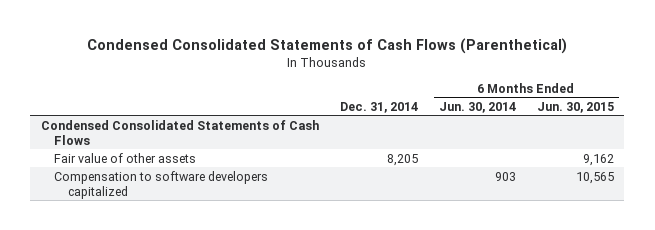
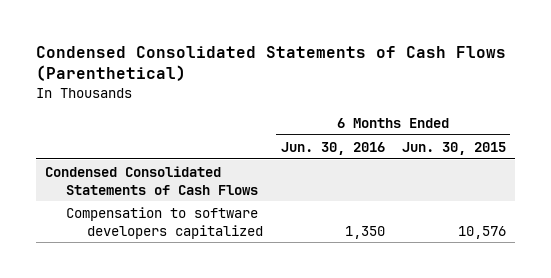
[339,101,418,113] Dec. 31, 2014 -> none
[438,101,516,113] Jun. 30, 2014 -> none
none -> [280,141,385,155] Jun. 30, 2016
[54,152,197,163] Fair value of other assets -> none
[575,171,614,184] 10,565 -> [458,225,507,239] 10,576

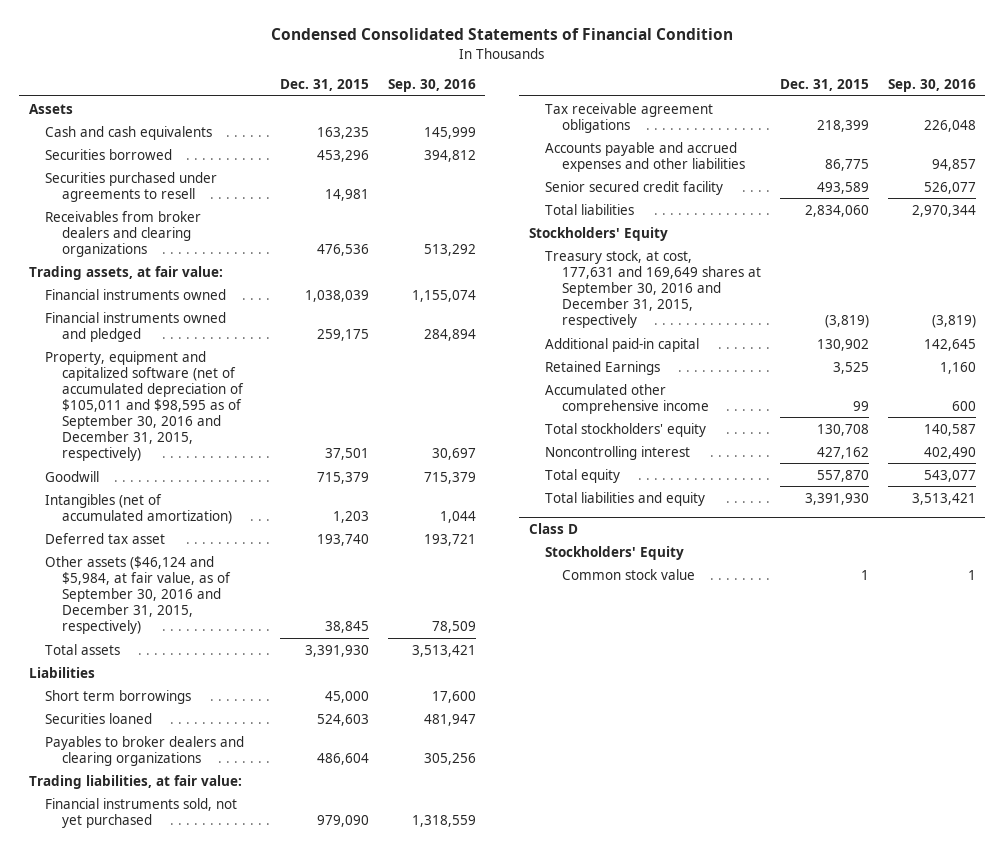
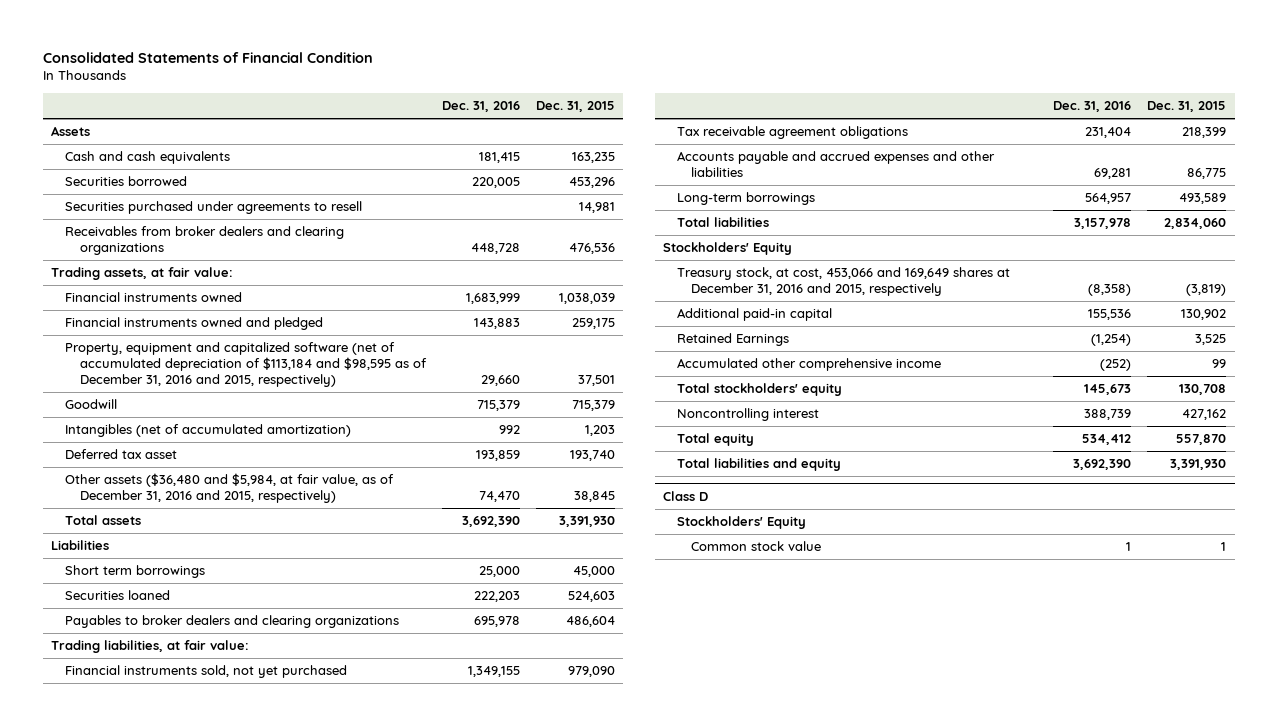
[271,28,734,41] Condensed Consolidated Statements of Financial Condition -> [43,51,374,63] Consolidated Statements of Financial Condition
[387,78,476,92] Sep. 30, 2016 -> none
none -> [441,101,520,113] Dec. 31, 2016
[45,350,244,461] Property, equipment and capitalized software (net of accumulated depreciation of $105,011 and $98,595 as of September 30, 2016 and December 31, 2015, respectively) -> [65,342,427,387] Property, equipment and capitalized software (net of accumulated depreciation of $113,184 and $98,595 as of December 31, 2016 and 2015, respectively)
[45,555,231,634] Other assets ($46,124 and $5,984, at fair value, as of September 30, 2016 and December 31, 2015, respectively) -> [65,473,395,503] Other assets ($36,480 and $5,984, at fair value, as of December 31, 2016 and 2015, respectively)
[545,180,724,195] Senior secured credit facility -> [677,192,816,206] Long-term borrowings
[545,249,761,328] Treasury stock, at cost, 177,631 and 169,649 shares at September 30, 2016 and December 31, 2015, respectively -> [677,267,1011,296] Treasury stock, at cost, 453,066 and 169,649 shares at December 31, 2016 and 2015, respectively

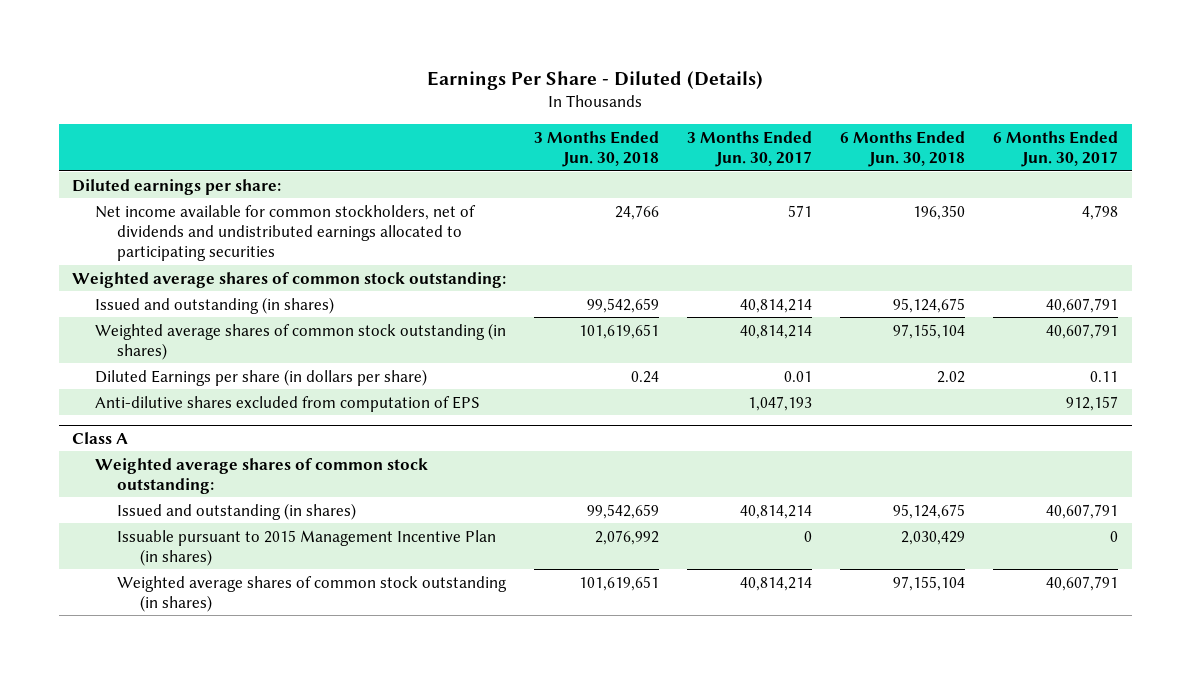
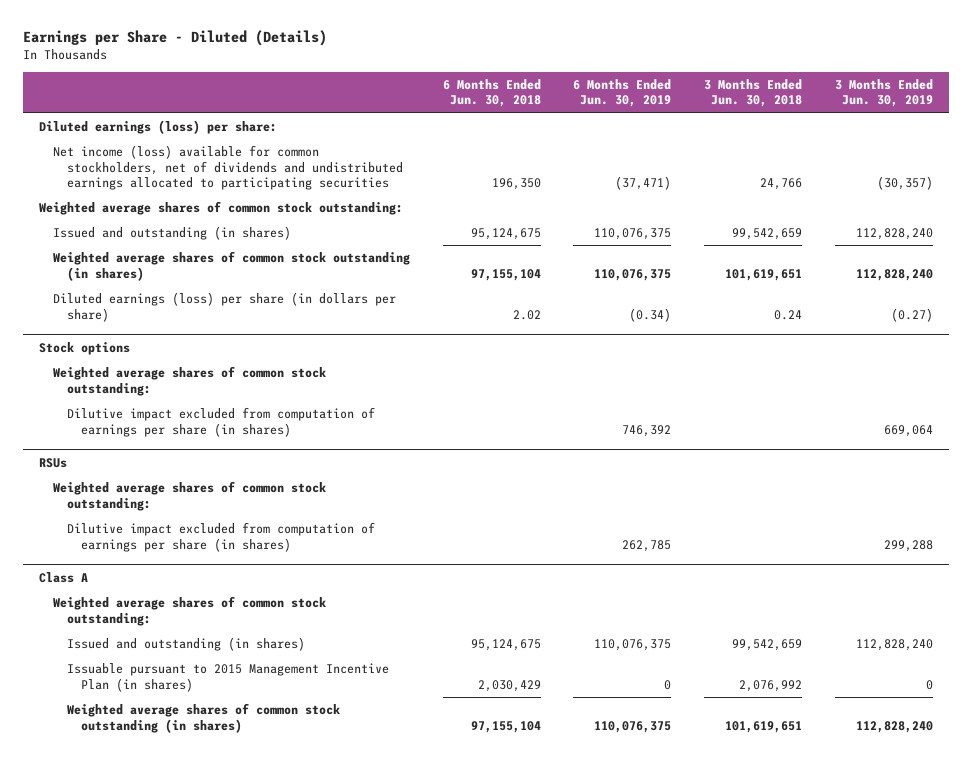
[427,70,764,90] Earnings Per Share - Diluted (Details) -> [22,30,327,47] Earnings per Share - Diluted (Details)
[687,130,813,167] 3 Months Ended Jun. 30, 2017 -> none
[992,130,1118,167] 6 Months Ended Jun. 30, 2017 -> none
none -> [573,79,672,108] 6 Months Ended Jun. 30, 2019
none -> [834,79,933,108] 3 Months Ended Jun. 30, 2019
[72,178,282,195] Diluted earnings per share: -> [39,120,278,135] Diluted earnings (loss) per share:
[94,204,476,262] Net income available for common stockholders, net of dividends and undistributed earnings allocated to participating securities -> [52,145,403,190] Net income (loss) available for common stockholders, net of dividends and undistributed earnings allocated to participating securities
[94,368,427,386] Diluted Earnings per share (in dollars per share) -> [52,292,396,322] Diluted earnings (loss) per share (in dollars per share)
none -> [39,341,131,355] Stock options
none -> [52,366,326,396] Weighted average shares of common stock outstanding:
[94,395,480,412] Anti-dilutive shares excluded from computation of EPS -> [66,407,375,437] Dilutive impact excluded from computation of earnings per share (in shares)
none -> [39,457,68,468] RSUs
none -> [52,481,326,511] Weighted average shares of common stock outstanding:
none -> [66,522,375,552] Dilutive impact excluded from computation of earnings per share (in shares)

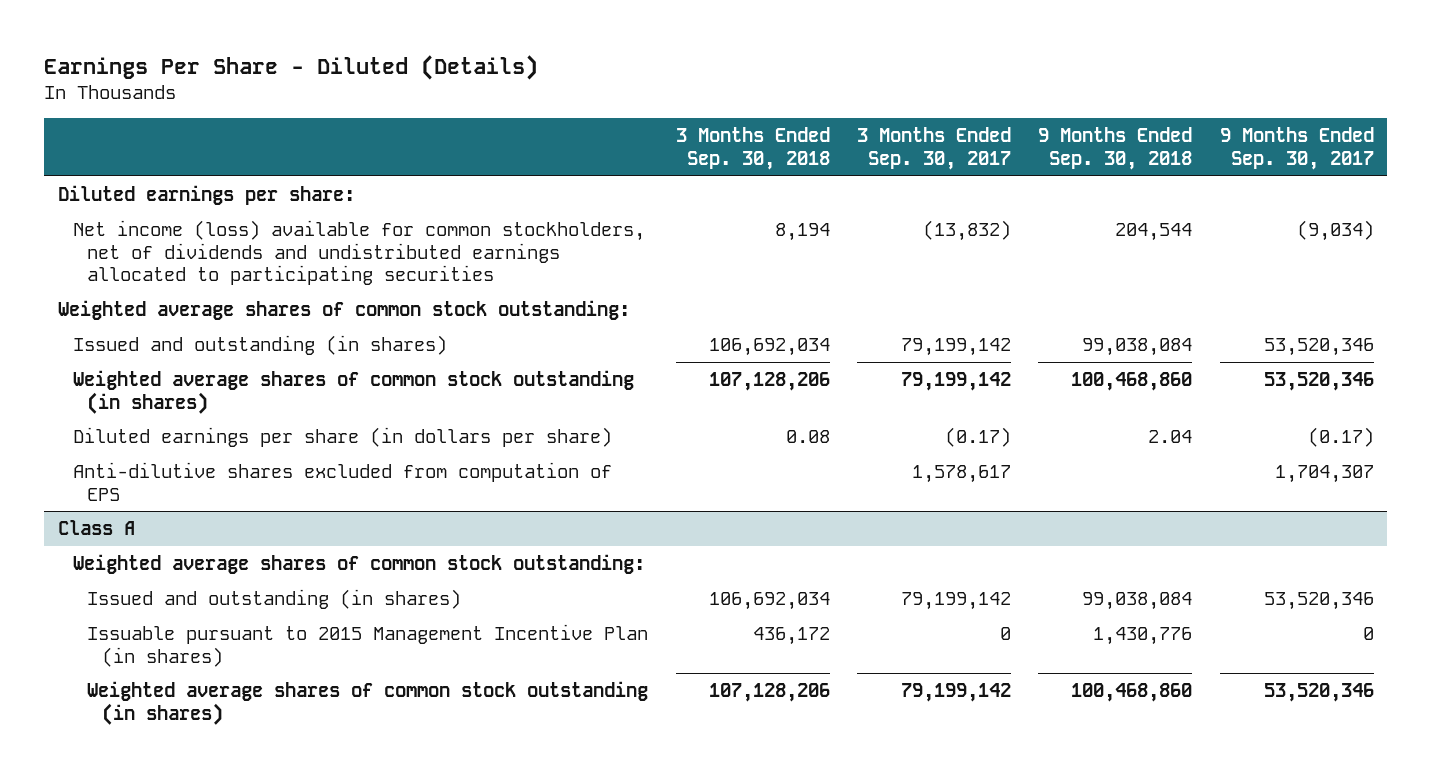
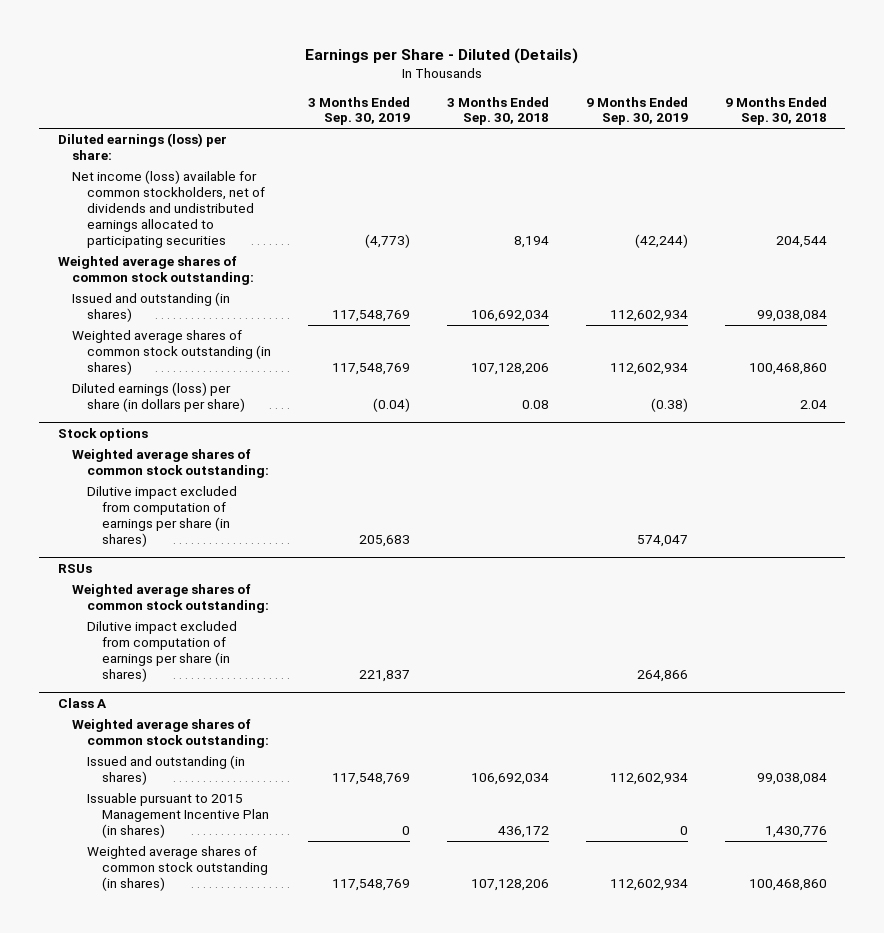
[44,54,539,80] Earnings Per Share - Diluted (Details) -> [305,47,579,64] Earnings per Share - Diluted (Details)
[857,127,1012,171] 3 Months Ended Sep. 30, 2017 -> none
[1219,127,1374,171] 9 Months Ended Sep. 30, 2017 -> none
none -> [308,96,411,126] 3 Months Ended Sep. 30, 2019
none -> [585,96,688,126] 9 Months Ended Sep. 30, 2019
[58,185,356,206] Diluted earnings per share: -> [57,133,227,161] Diluted earnings (loss) per share:
[72,427,612,448] Diluted earnings per share (in dollars per share) -> [72,382,246,413] Diluted earnings (loss) per share (in dollars per share)
none -> [57,428,148,442] Stock options
none -> [72,449,270,479] Weighted average shares of common stock outstanding:
[72,462,612,501] Anti-dilutive shares excluded from computation of EPS -> [87,486,238,548] Dilutive impact excluded from computation of earnings per share (in shares)
none -> [57,564,92,574] RSUs
none -> [72,584,270,614] Weighted average shares of common stock outstanding:
none -> [87,621,238,683] Dilutive impact excluded from computation of earnings per share (in shares)

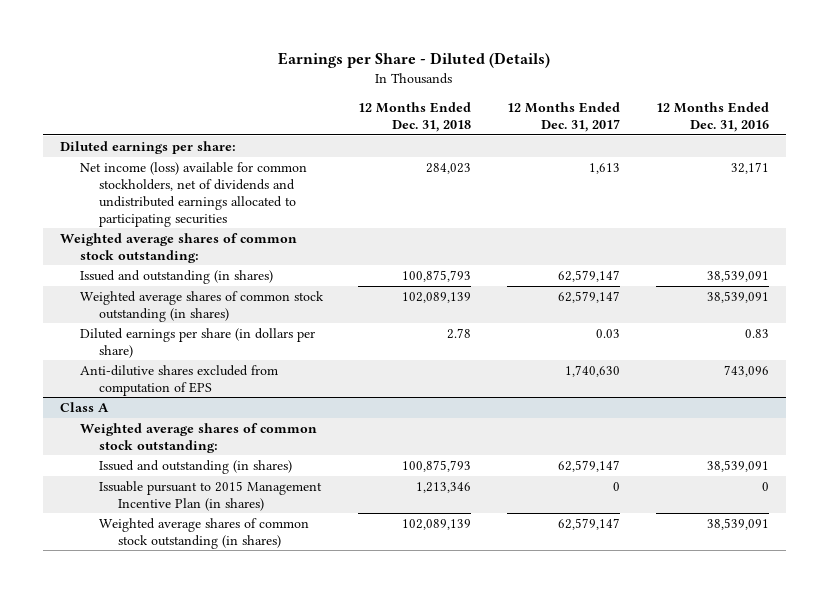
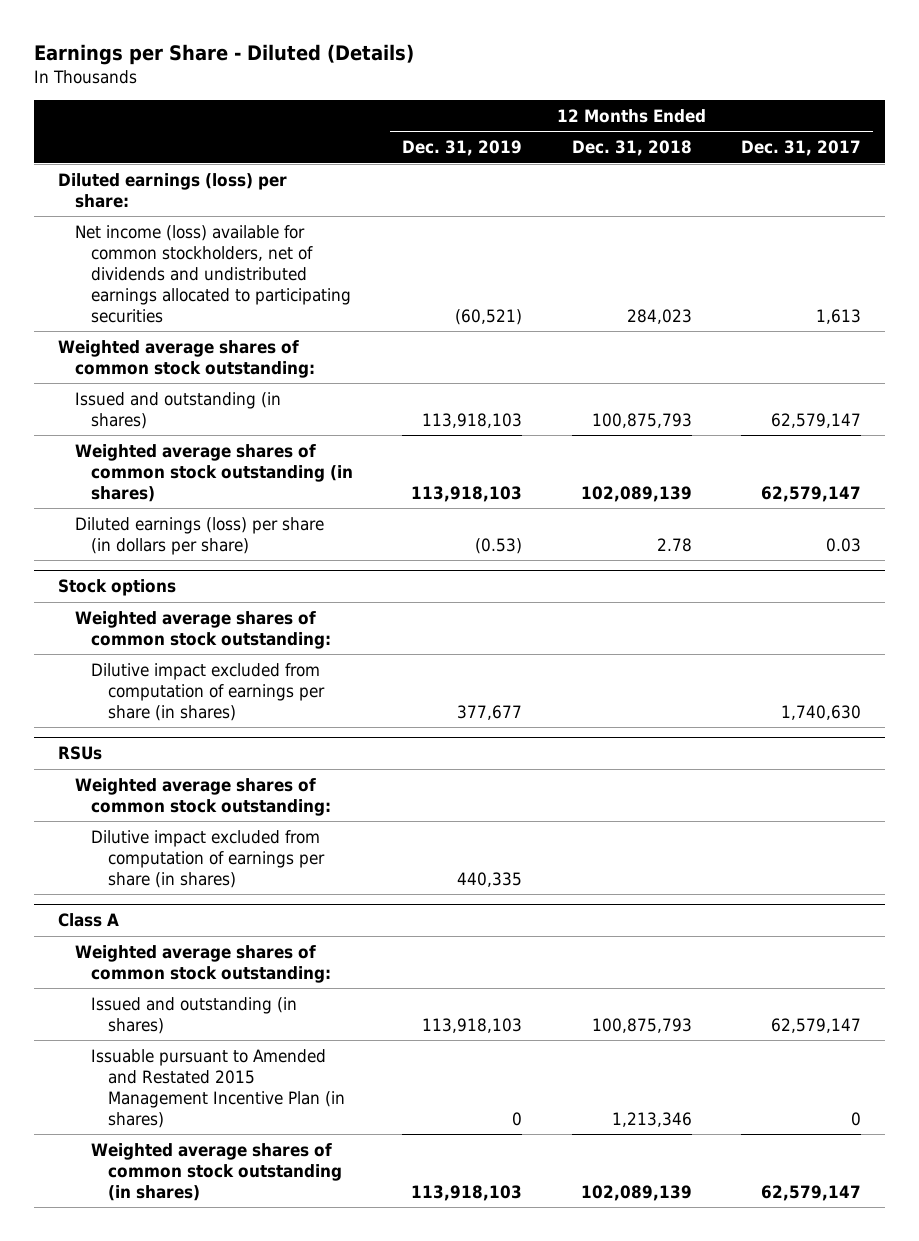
[655,101,769,132] 12 Months Ended Dec. 31, 2016 -> none
none -> [402,140,523,157] Dec. 31, 2019
[60,140,237,154] Diluted earnings per share: -> [58,172,288,208] Diluted earnings (loss) per share:
[79,327,315,358] Diluted earnings per share (in dollars per share) -> [74,516,324,555] Diluted earnings (loss) per share (in dollars per share)
none -> [58,579,177,597] Stock options
none -> [74,610,332,649] Weighted average shares of common stock outstanding:
[79,364,278,396] Anti-dilutive shares excluded from computation of EPS -> [91,662,325,721] Dilutive impact excluded from computation of earnings per share (in shares)
none -> [58,746,103,761] RSUs
none -> [74,777,332,816] Weighted average shares of common stock outstanding:
none -> [91,829,325,888] Dilutive impact excluded from computation of earnings per share (in shares)
[98,480,322,511] Issuable pursuant to 2015 Management Incentive Plan (in shares) -> [91,1048,345,1128] Issuable pursuant to Amended and Restated 2015 Management Incentive Plan (in shares)

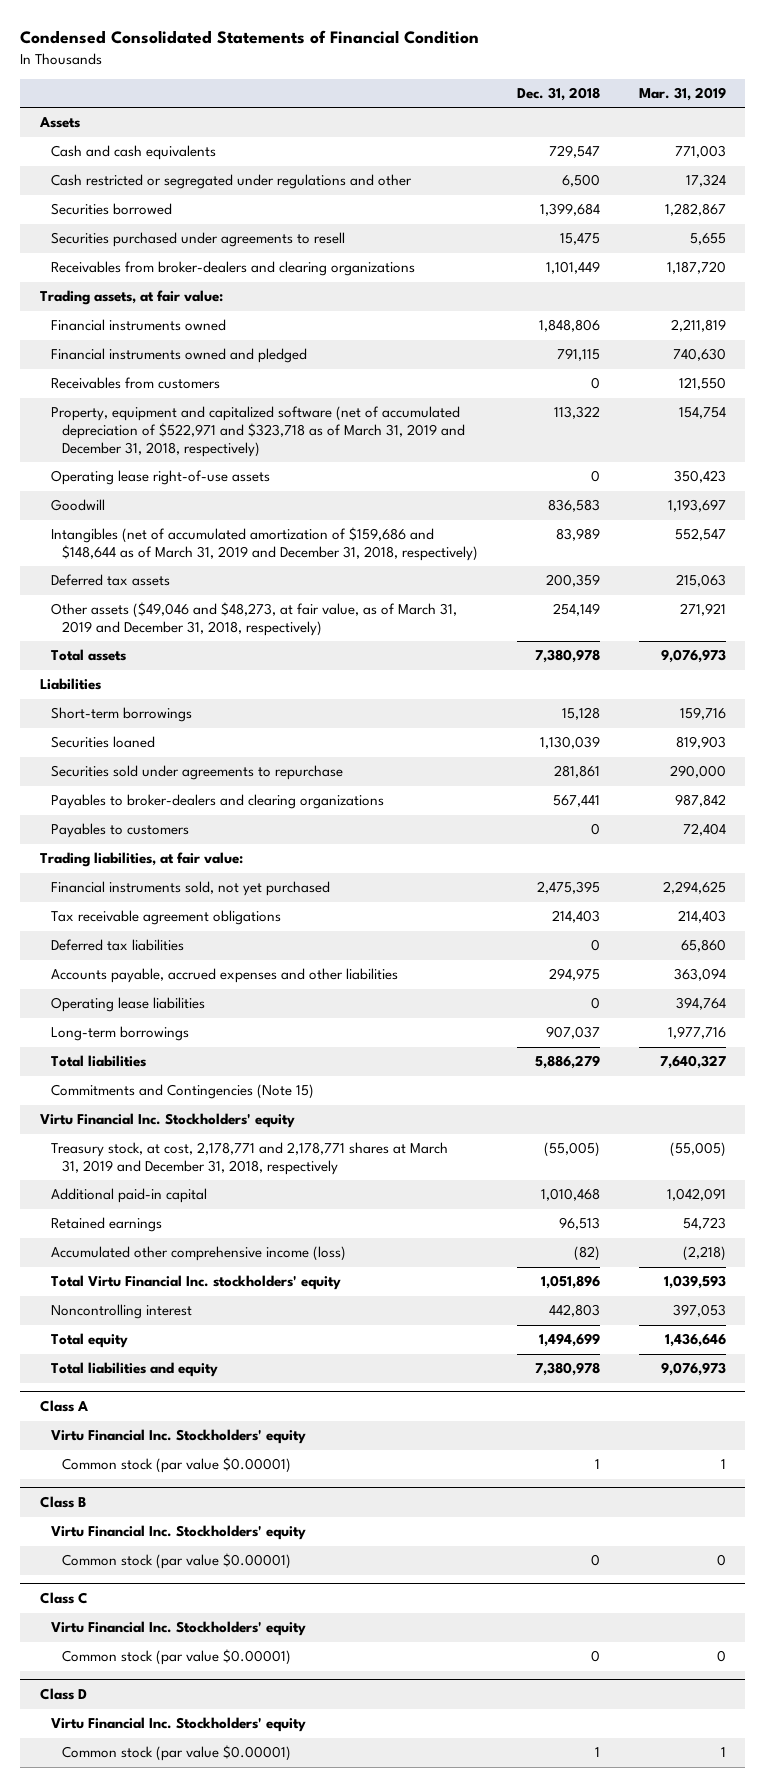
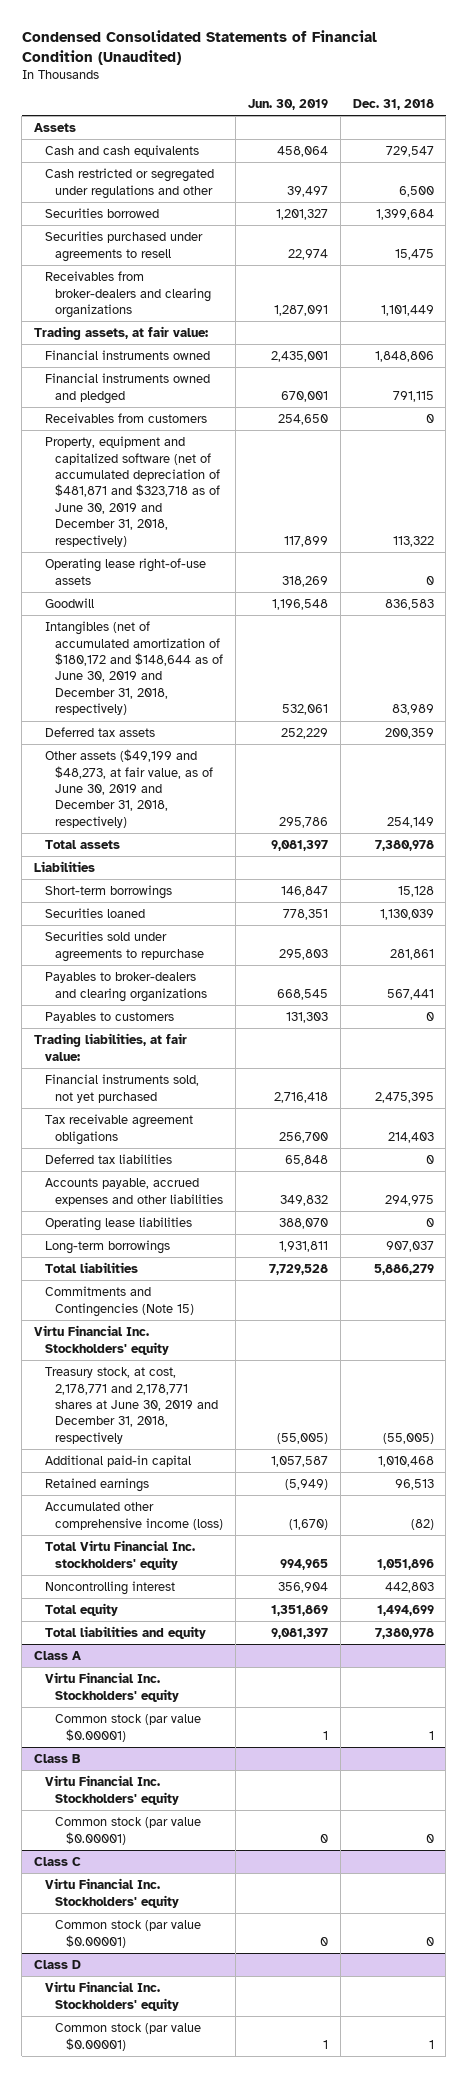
[20,30,480,45] Condensed Consolidated Statements of Financial Condition -> [21,29,377,65] Condensed Consolidated Statements of Financial Condition (Unaudited)
[638,86,726,101] Mar. 31, 2019 -> none
none -> [247,98,328,110] Jun. 30, 2019
[50,406,465,457] Property, equipment and capitalized software (net of accumulated depreciation of $522,971 and $323,718 as of March 31, 2019 and December 31, 2018, respectively) -> [44,436,221,547] Property, equipment and capitalized software (net of accumulated depreciation of $481,871 and $323,718 as of June 30, 2019 and December 31, 2018, respectively)
[50,527,478,562] Intangibles (net of accumulated amortization of $159,686 and $148,644 as of March 31, 2019 and December 31, 2018, respectively) -> [44,621,224,716] Intangibles (net of accumulated amortization of $180,172 and $148,644 as of June 30, 2019 and December 31, 2018, respectively)
[50,602,457,637] Other assets ($49,046 and $48,273, at fair value, as of March 31, 2019 and December 31, 2018, respectively) -> [44,749,214,828] Other assets ($49,199 and $48,273, at fair value, as of June 30, 2019 and December 31, 2018, respectively)
[50,1142,448,1176] Treasury stock, at cost, 2,178,771 and 2,178,771 shares at March 31, 2019 and December 31, 2018, respectively -> [44,1367,219,1444] Treasury stock, at cost, 2,178,771 and 2,178,771 shares at June 30, 2019 and December 31, 2018, respectively

